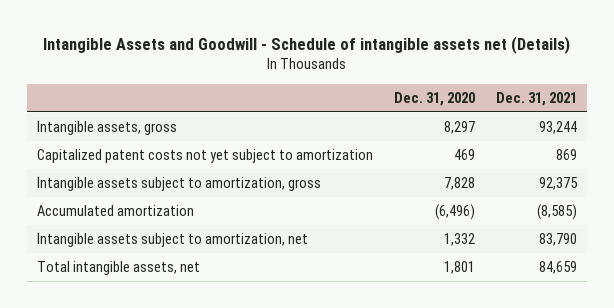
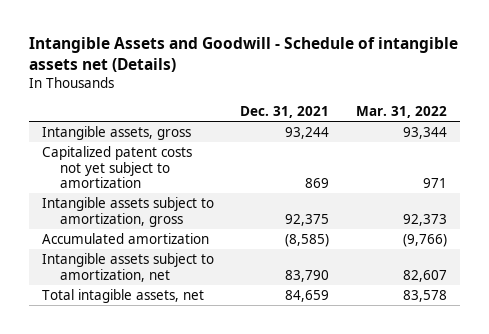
[394,92,476,107] Dec. 31, 2020 -> none
none -> [355,106,447,119] Mar. 31, 2022
[37,261,201,276] Total intangible assets, net -> [41,288,204,303] Total intagible assets, net

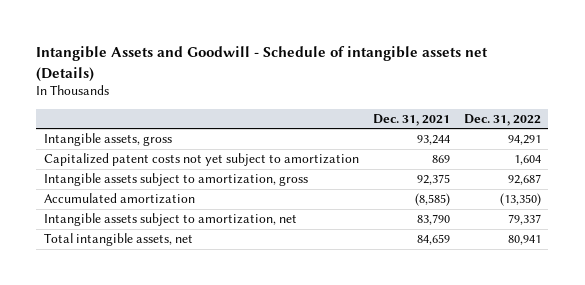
[355,106,447,119] Mar. 31, 2022 -> none
none -> [464,113,542,126] Dec. 31, 2022
[41,288,204,303] Total intagible assets, net -> [43,233,193,247] Total intangible assets, net

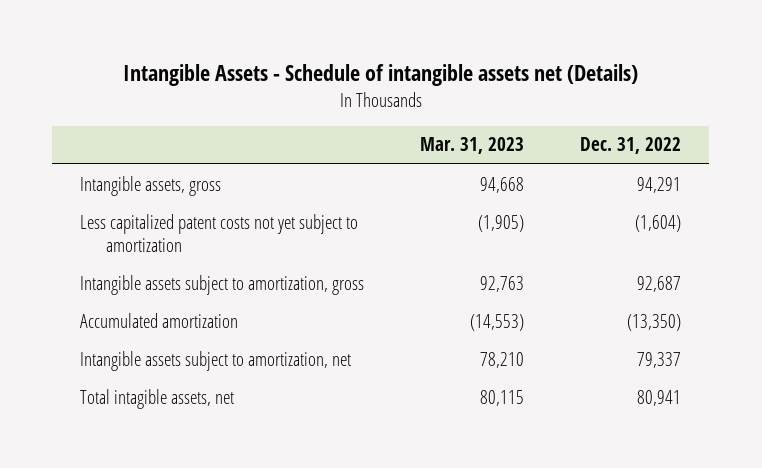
[36,45,489,82] Intangible Assets and Goodwill - Schedule of intangible assets net (Details) -> [122,64,638,87] Intangible Assets - Schedule of intangible assets net (Details)
[372,113,450,126] Dec. 31, 2021 -> none
none -> [420,137,525,155] Mar. 31, 2023
[43,153,359,167] Capitalized patent costs not yet subject to amortization -> [80,213,359,253] Less capitalized patent costs not yet subject to amortization
[514,155,542,166] 1,604 -> [635,214,682,232] (1,604)
[43,233,193,247] Total intangible assets, net -> [80,388,235,409] Total intagible assets, net

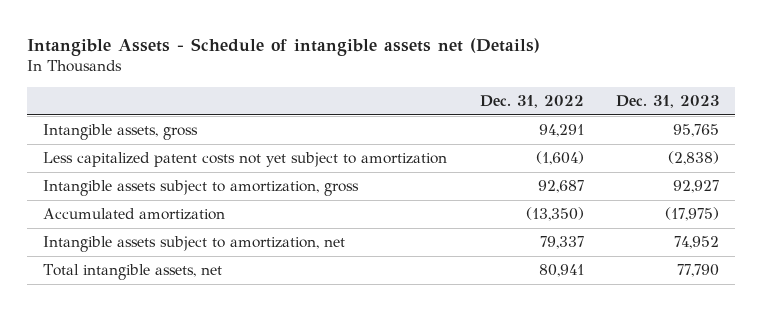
[420,137,525,155] Mar. 31, 2023 -> none
none -> [616,94,720,108] Dec. 31, 2023
[80,388,235,409] Total intagible assets, net -> [43,264,223,281] Total intangible assets, net

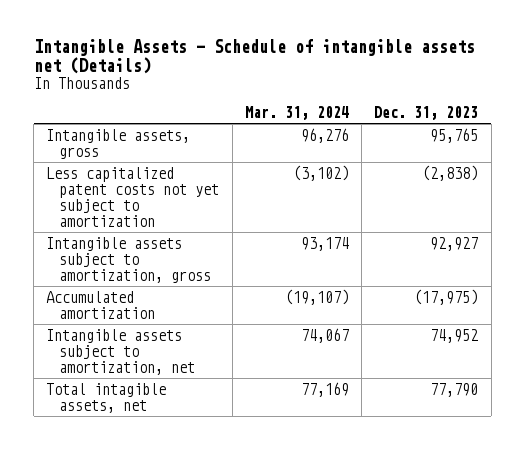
[479,94,584,108] Dec. 31, 2022 -> none
none -> [244,105,349,120] Mar. 31, 2024
[43,264,223,281] Total intangible assets, net -> [46,382,167,413] Total intagible assets, net

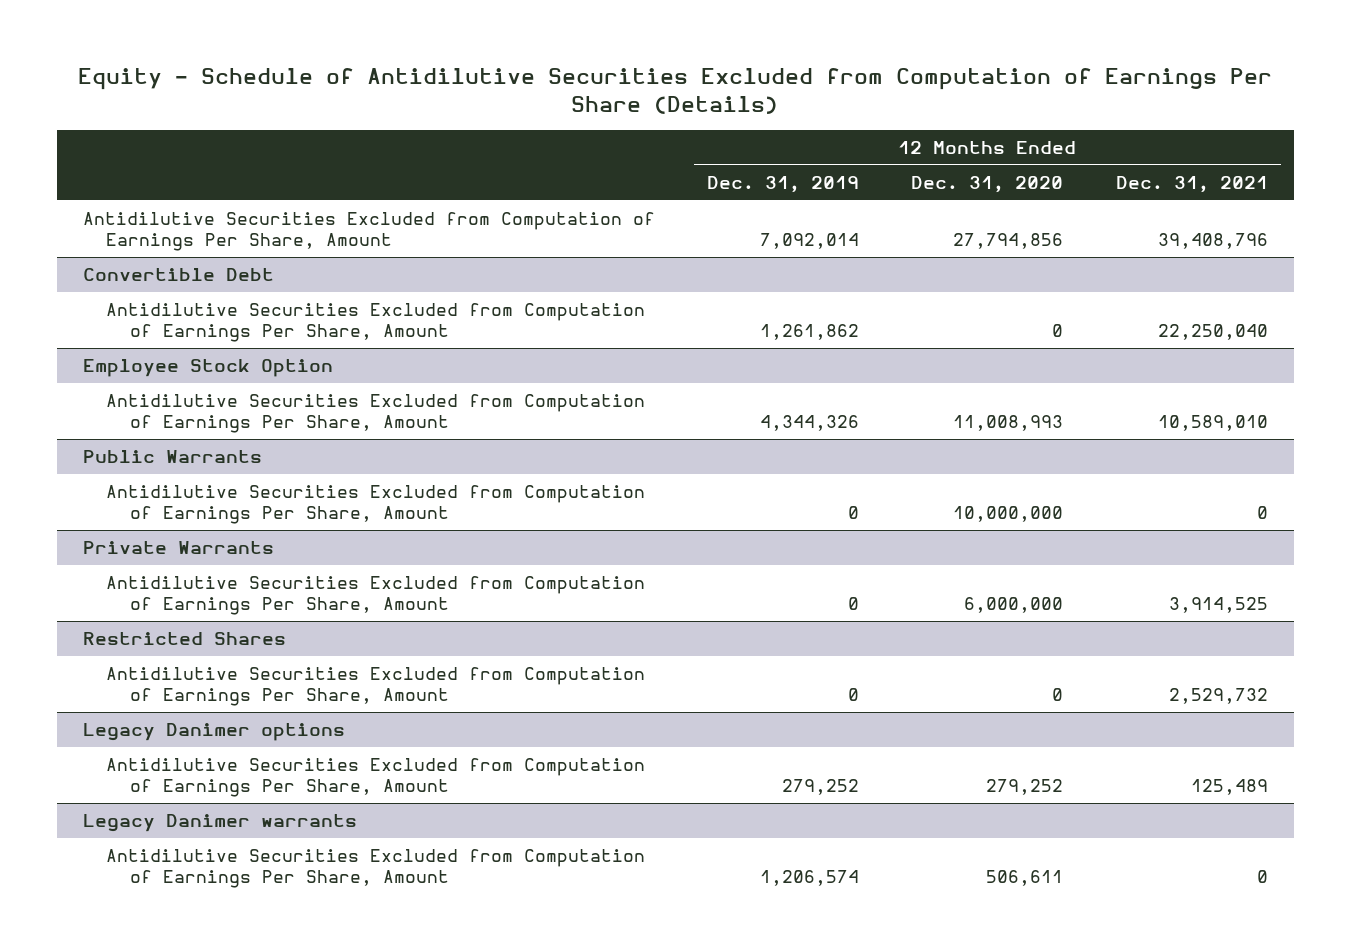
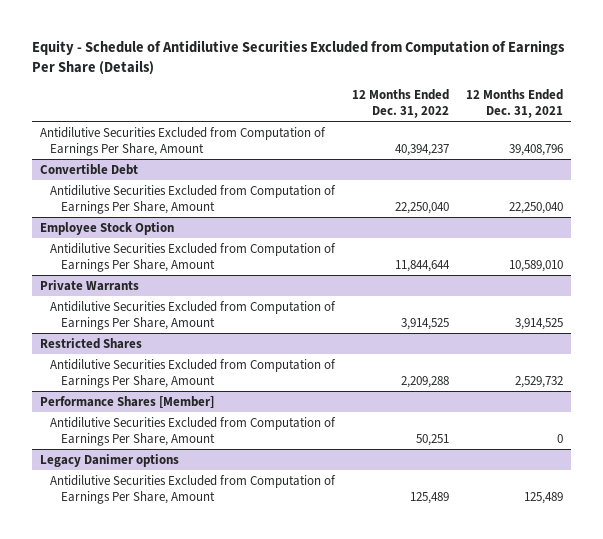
[707,176,860,194] Dec. 31, 2019 -> none
[911,176,1064,194] Dec. 31, 2020 -> none
none -> [352,89,450,118] 12 Months Ended Dec. 31, 2022
[82,450,262,464] Public Warrants -> none
[106,485,646,525] Antidilutive Securities Excluded from Computation of Earnings Per Share, Amount -> none
none -> [40,395,215,408] Performance Shares [Member]
none -> [50,416,337,446] Antidilutive Securities Excluded from Computation of Earnings Per Share, Amount
[82,814,357,833] Legacy Danimer warrants -> none
[106,849,646,889] Antidilutive Securities Excluded from Computation of Earnings Per Share, Amount -> none

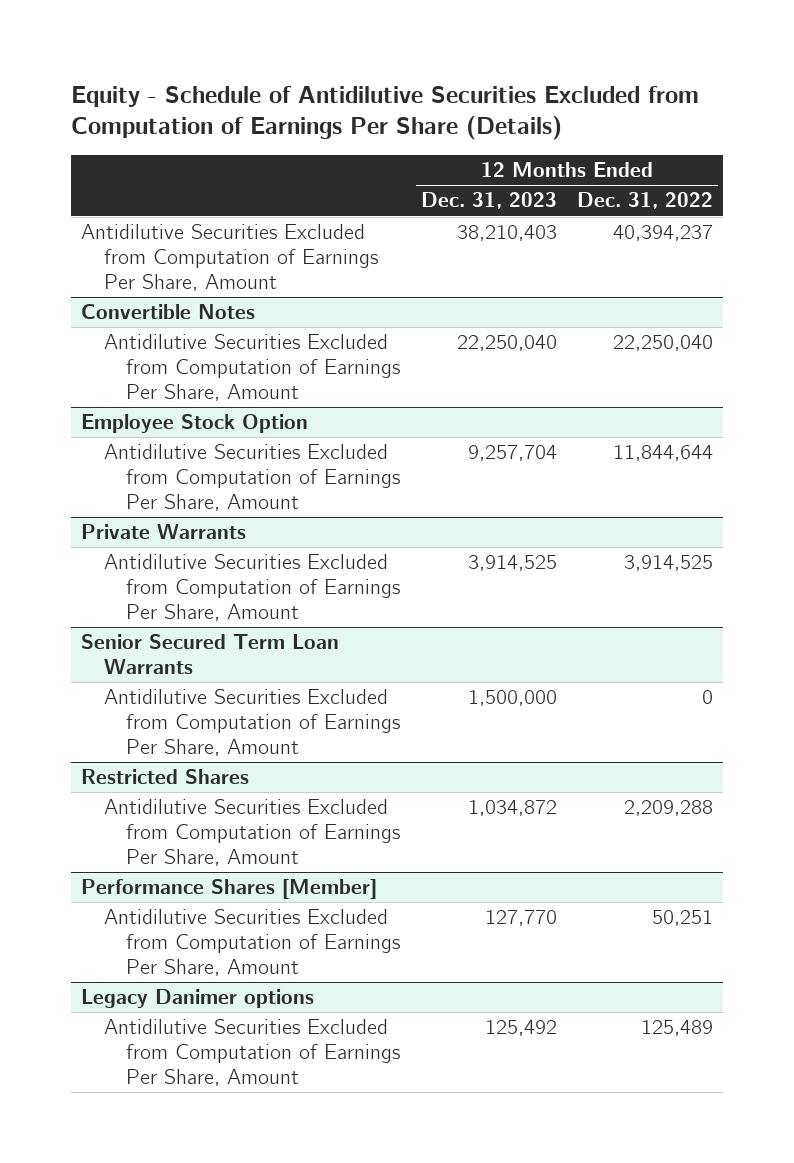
[465,89,563,118] 12 Months Ended Dec. 31, 2021 -> none
none -> [420,192,557,210] Dec. 31, 2023
[40,163,139,175] Convertible Debt -> none
none -> [81,304,256,320] Convertible Notes
none -> [81,634,340,675] Senior Secured Term Loan Warrants
none -> [103,689,401,757] Antidilutive Securities Excluded from Computation of Earnings Per Share, Amount

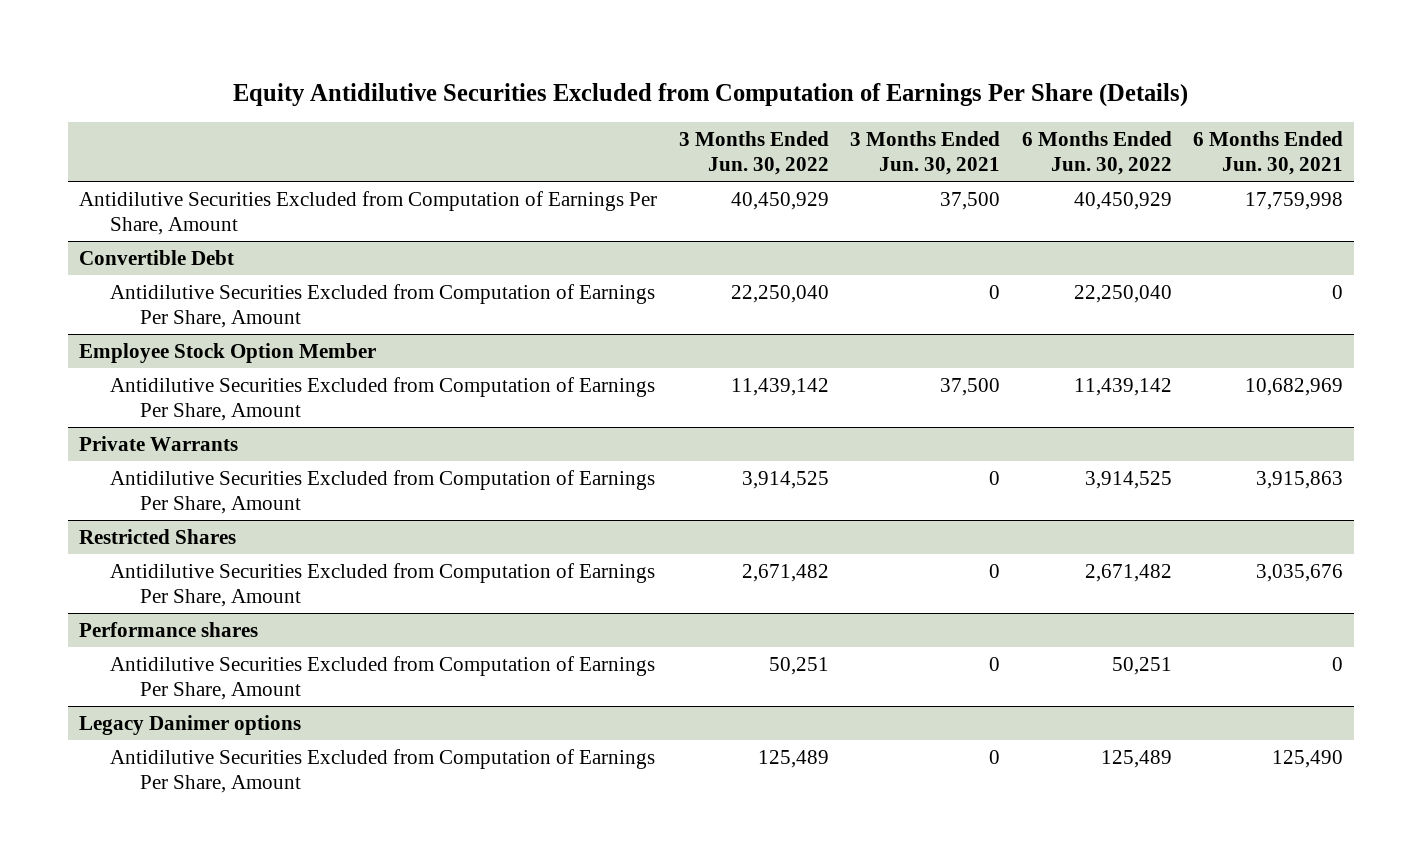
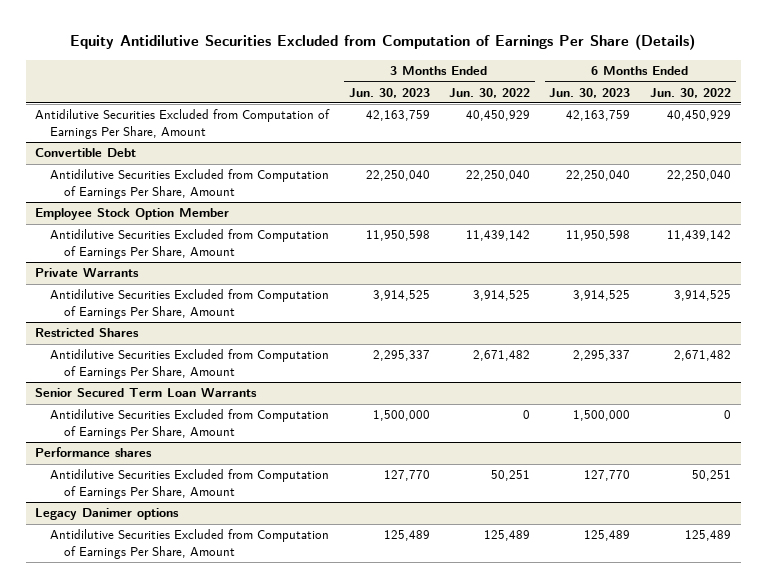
[850,131,1001,176] 3 Months Ended Jun. 30, 2021 -> none
[1193,131,1344,176] 6 Months Ended Jun. 30, 2021 -> none
none -> [348,87,430,98] Jun. 30, 2023
none -> [549,87,631,98] Jun. 30, 2023
none -> [35,388,258,398] Senior Secured Term Loan Warrants
none -> [49,409,329,439] Antidilutive Securities Excluded from Computation of Earnings Per Share, Amount

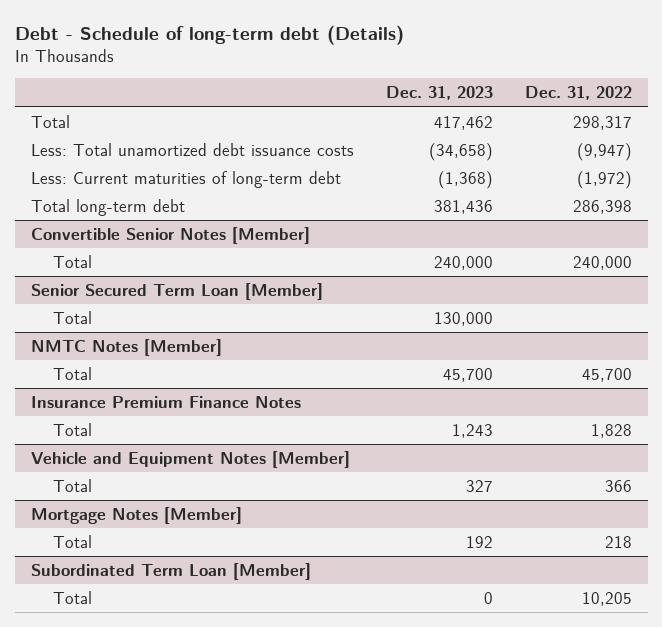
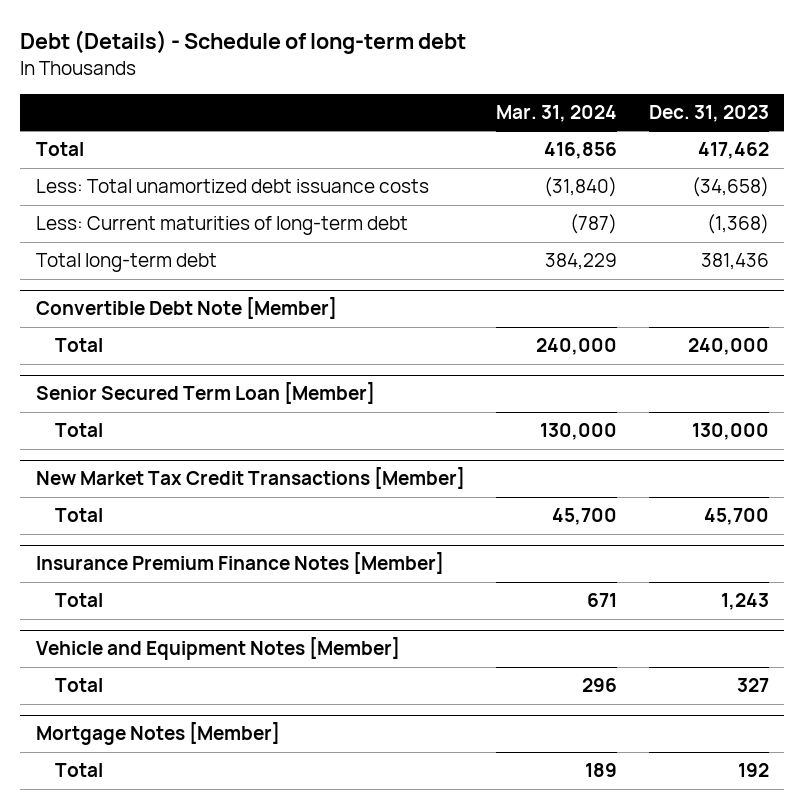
[14,24,404,45] Debt - Schedule of long-term debt (Details) -> [20,30,467,55] Debt (Details) - Schedule of long-term debt
[524,86,632,101] Dec. 31, 2022 -> none
none -> [496,104,618,122] Mar. 31, 2024
[30,226,310,244] Convertible Senior Notes [Member] -> [35,297,337,320] Convertible Debt Note [Member]
[30,338,222,356] NMTC Notes [Member] -> [35,467,465,490] New Market Tax Credit Transactions [Member]
[30,395,301,408] Insurance Premium Finance Notes -> [35,552,444,575] Insurance Premium Finance Notes [Member]
[30,562,311,580] Subordinated Term Loan [Member] -> none
[52,590,92,604] Total -> none

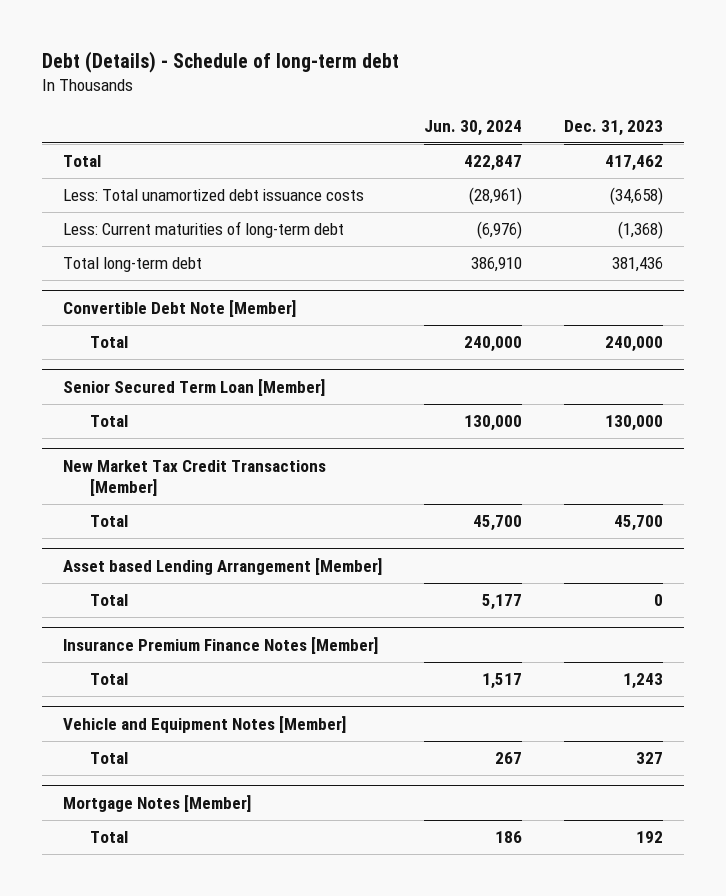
[496,104,618,122] Mar. 31, 2024 -> none
none -> [423,119,522,136] Jun. 30, 2024
none -> [62,557,382,575] Asset based Lending Arrangement [Member]
none -> [89,594,128,607] Total

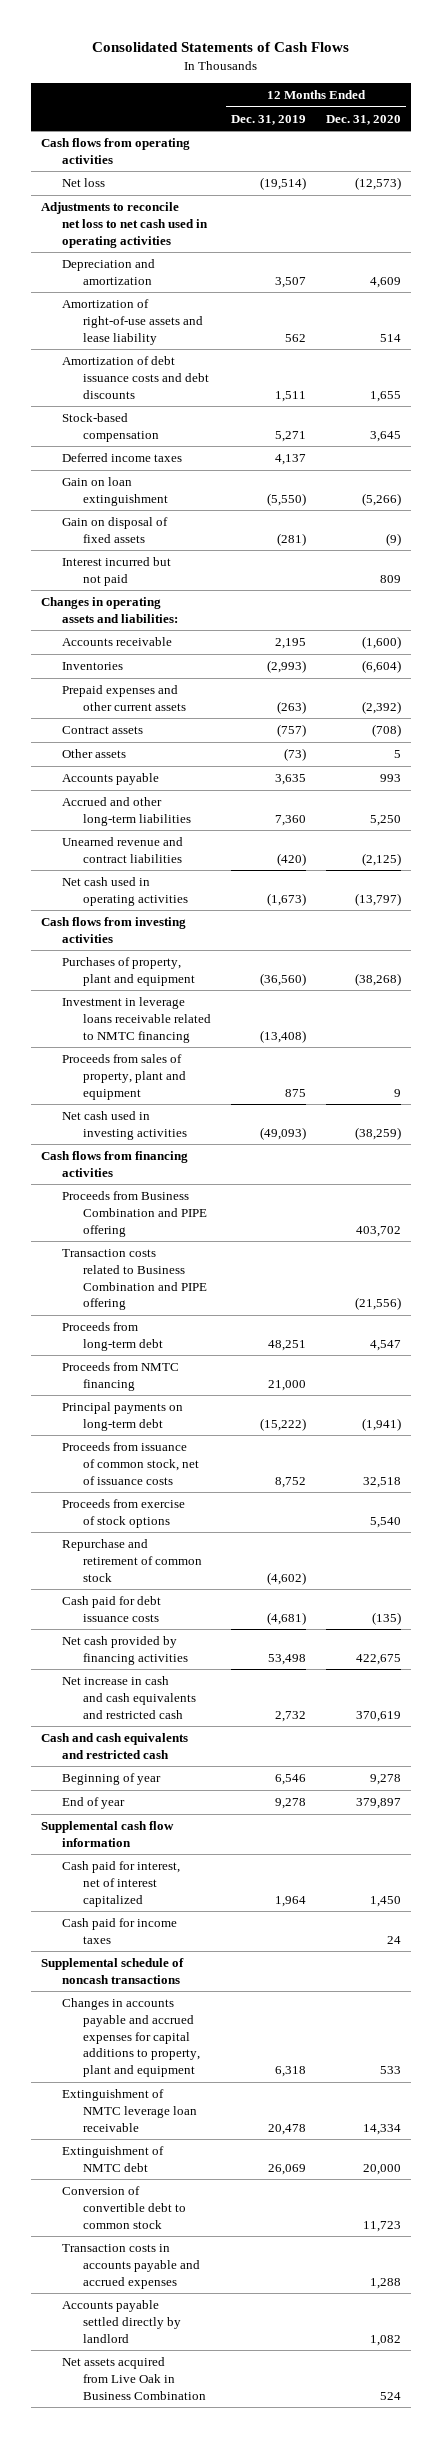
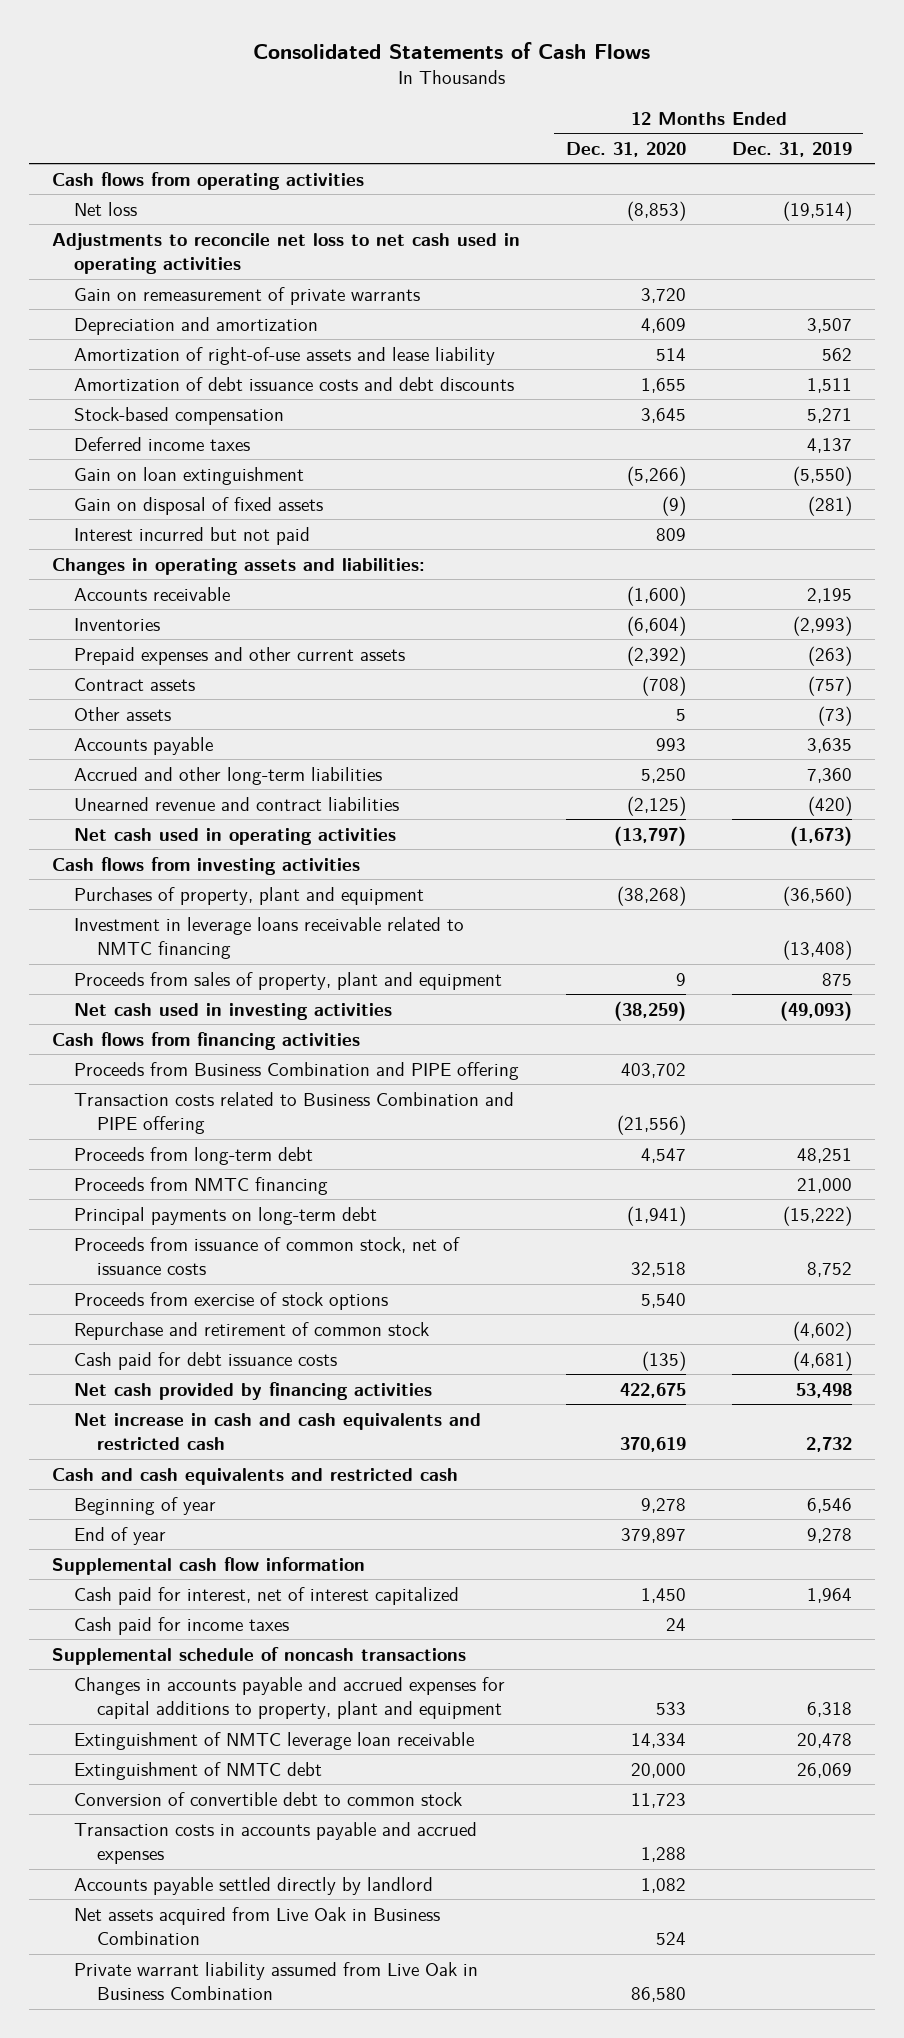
[354,177,401,191] (12,573) -> [626,200,686,221] (8,853)
none -> [74,286,421,305] Gain on remeasurement of private warrants
none -> [74,1961,479,2001] Private warrant liability assumed from Live Oak in Business Combination

